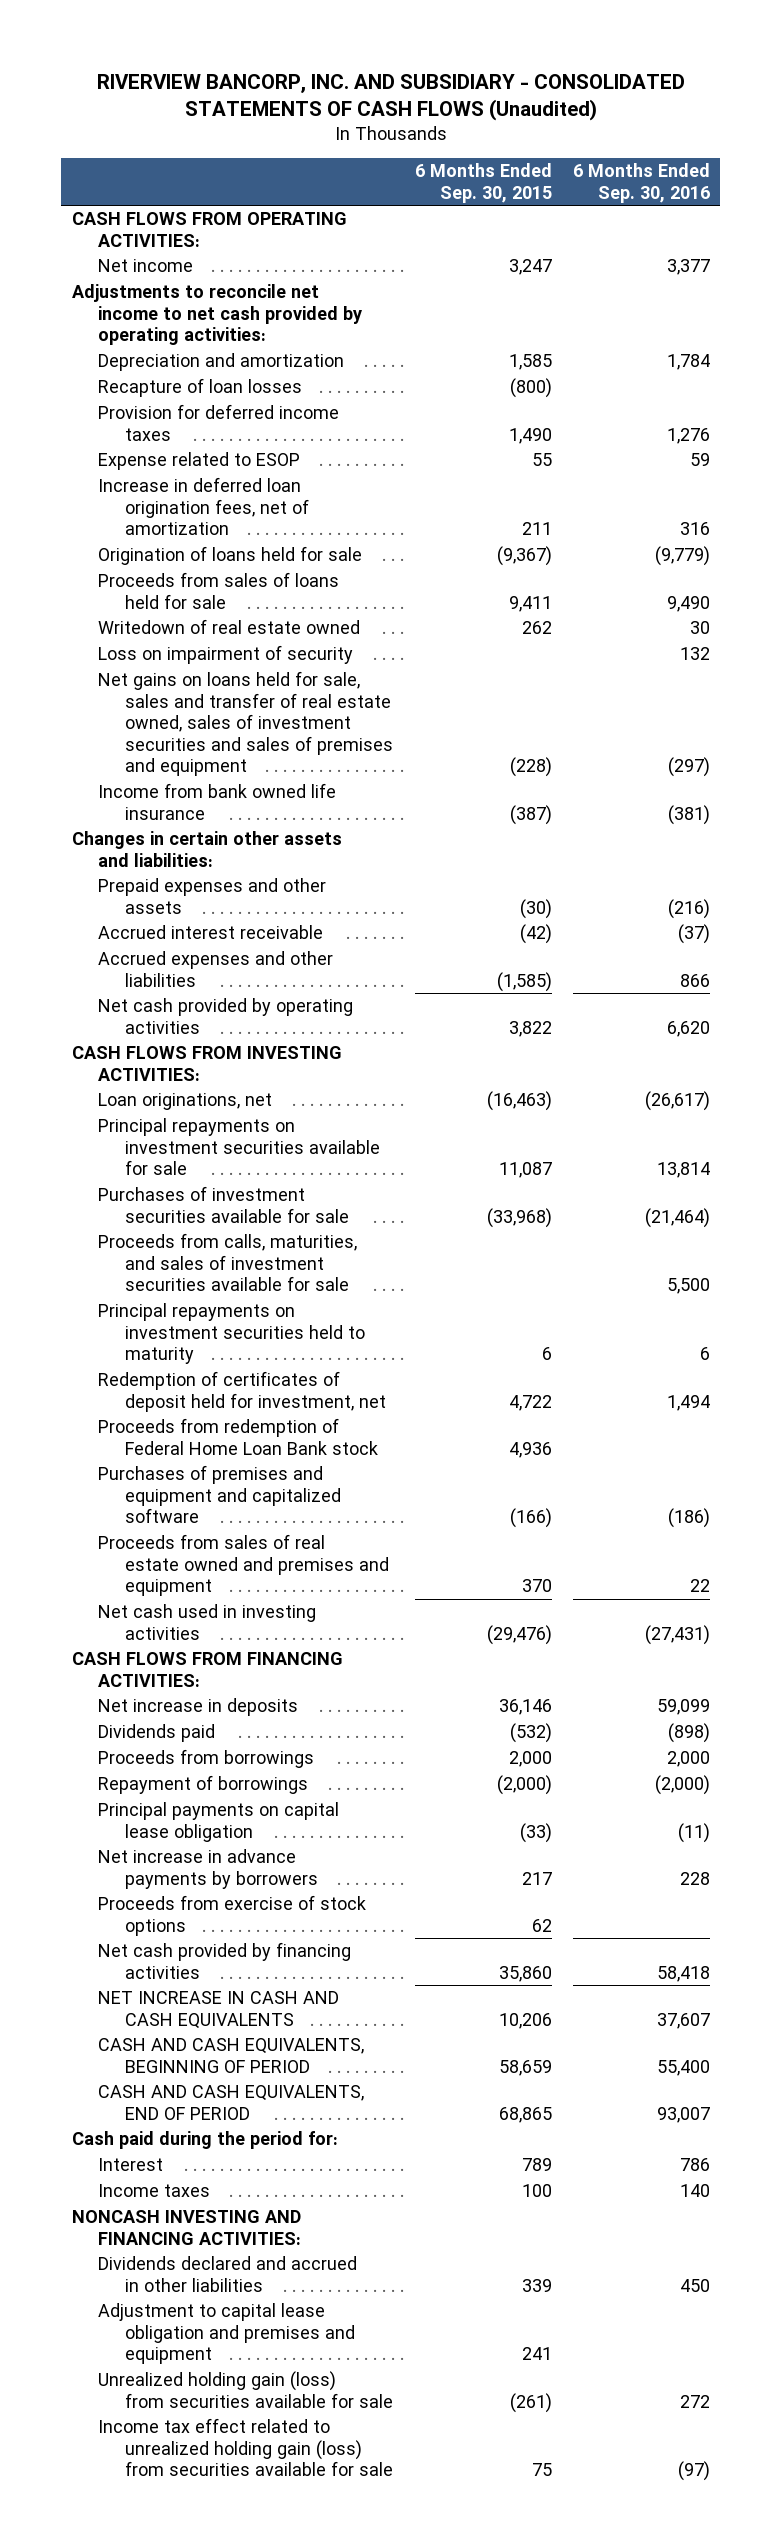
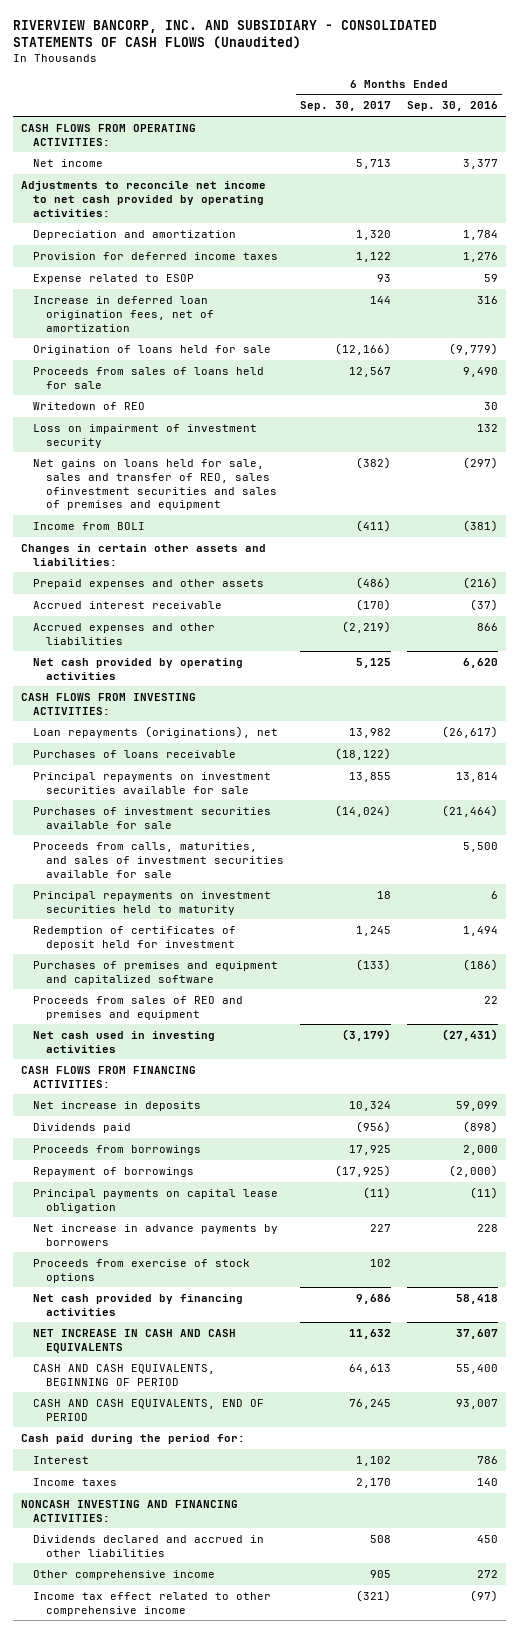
[414,163,552,203] 6 Months Ended Sep. 30, 2015 -> none
none -> [299,101,391,112] Sep. 30, 2017
[98,378,303,398] Recapture of loan losses -> none
[98,619,361,635] Writedown of real estate owned -> [33,401,146,410] Writedown of REO
[98,645,354,665] Loss on impairment of security -> [33,423,258,448] Loss on impairment of investment security
[98,671,394,777] Net gains on loans held for sale, sales and transfer of real estate owned, sales of investment securities and sales of premises and equipment -> [33,458,277,511] Net gains on loans held for sale, sales and transfer of REO, sales ofinvestment securities and sales of premises and equipment
[98,783,337,820] Income from bank owned life insurance -> [33,521,146,530] Income from BOLI
[98,1093,273,1111] Loan originations, net -> [33,725,279,738] Loan repayments (originations), net
none -> [33,749,237,758] Purchases of loans receivable
[98,1418,379,1455] Proceeds from redemption of Federal Home Loan Bank stock -> none
[98,1371,387,1412] Redemption of certificates of deposit held for investment, net -> [33,925,237,950] Redemption of certificates of deposit held for investment
[98,1534,390,1597] Proceeds from sales of real estate owned and premises and equipment -> [33,995,244,1020] Proceeds from sales of REO and premises and equipment
[98,2303,356,2365] Adjustment to capital lease obligation and premises and equipment -> none
[98,2371,394,2408] Unrealized holding gain (loss) from securities available for sale -> [33,1569,216,1580] Other comprehensive income
[98,2418,394,2477] Income tax effect related to unrealized holding gain (loss) from securities available for sale -> [33,1591,272,1616] Income tax effect related to other comprehensive income

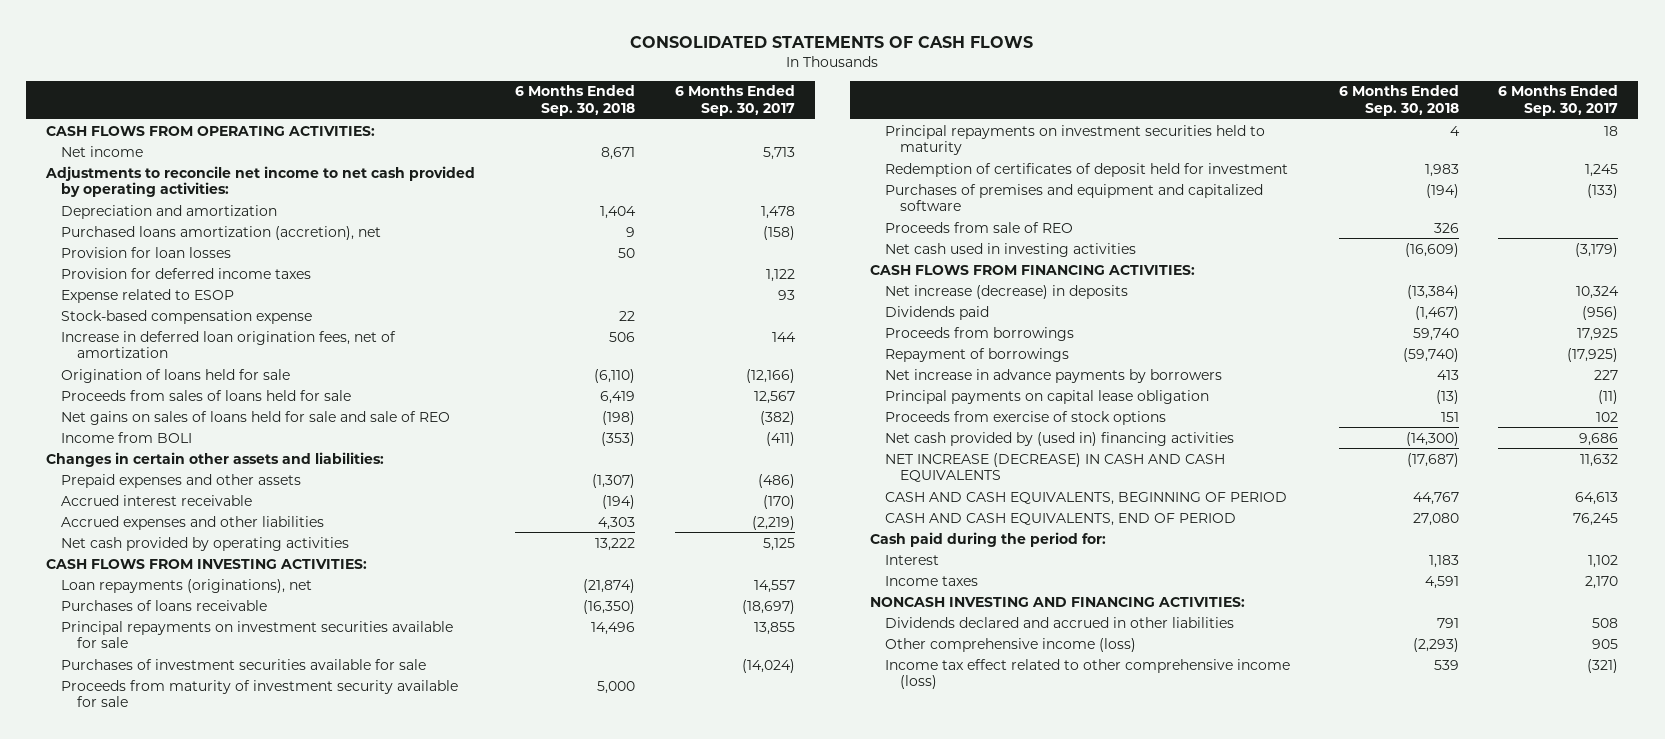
[12,20,437,50] RIVERVIEW BANCORP, INC. AND SUBSIDIARY - CONSOLIDATED STATEMENTS OF CASH FLOWS (Unaudited) -> [630,35,1034,48] CONSOLIDATED STATEMENTS OF CASH FLOWS
[406,101,498,112] Sep. 30, 2016 -> none
none -> [515,85,636,116] 6 Months Ended Sep. 30, 2018
[355,229,391,240] 1,320 -> [760,205,795,219] 1,478
none -> [61,225,382,240] Purchased loans amortization (accretion), net
none -> [61,246,232,258] Provision for loan losses
none -> [61,309,313,324] Stock-based compensation expense
[33,401,146,410] Writedown of REO -> none
[33,423,258,448] Loss on impairment of investment security -> none
[33,458,277,511] Net gains on loans held for sale, sales and transfer of REO, sales ofinvestment securities and sales of premises and equipment -> [61,410,451,425] Net gains on sales of loans held for sale and sale of REO
[348,727,391,738] 13,982 -> [753,579,795,593] 14,557
[334,747,391,760] (18,122) -> [741,599,795,614] (18,697)
[33,841,284,878] Proceeds from calls, maturities, and sales of investment securities available for sale -> [61,679,459,707] Proceeds from maturity of investment security available for sale
[33,995,244,1020] Proceeds from sales of REO and premises and equipment -> [884,221,1073,233] Proceeds from sale of REO
[33,1100,202,1111] Net increase in deposits -> [884,284,1128,299] Net increase (decrease) in deposits
[33,1188,279,1213] Principal payments on capital lease obligation -> [884,389,1209,404] Principal payments on capital lease obligation
[33,1293,244,1316] Net cash provided by financing activities -> [884,431,1234,446] Net cash provided by (used in) financing activities
[33,1328,237,1353] NET INCREASE IN CASH AND CASH EQUIVALENTS -> [884,452,1225,482] NET INCREASE (DECREASE) IN CASH AND CASH EQUIVALENTS
[33,1569,216,1580] Other comprehensive income -> [884,637,1136,652] Other comprehensive income (loss)
[33,1591,272,1616] Income tax effect related to other comprehensive income -> [884,658,1290,689] Income tax effect related to other comprehensive income (loss)

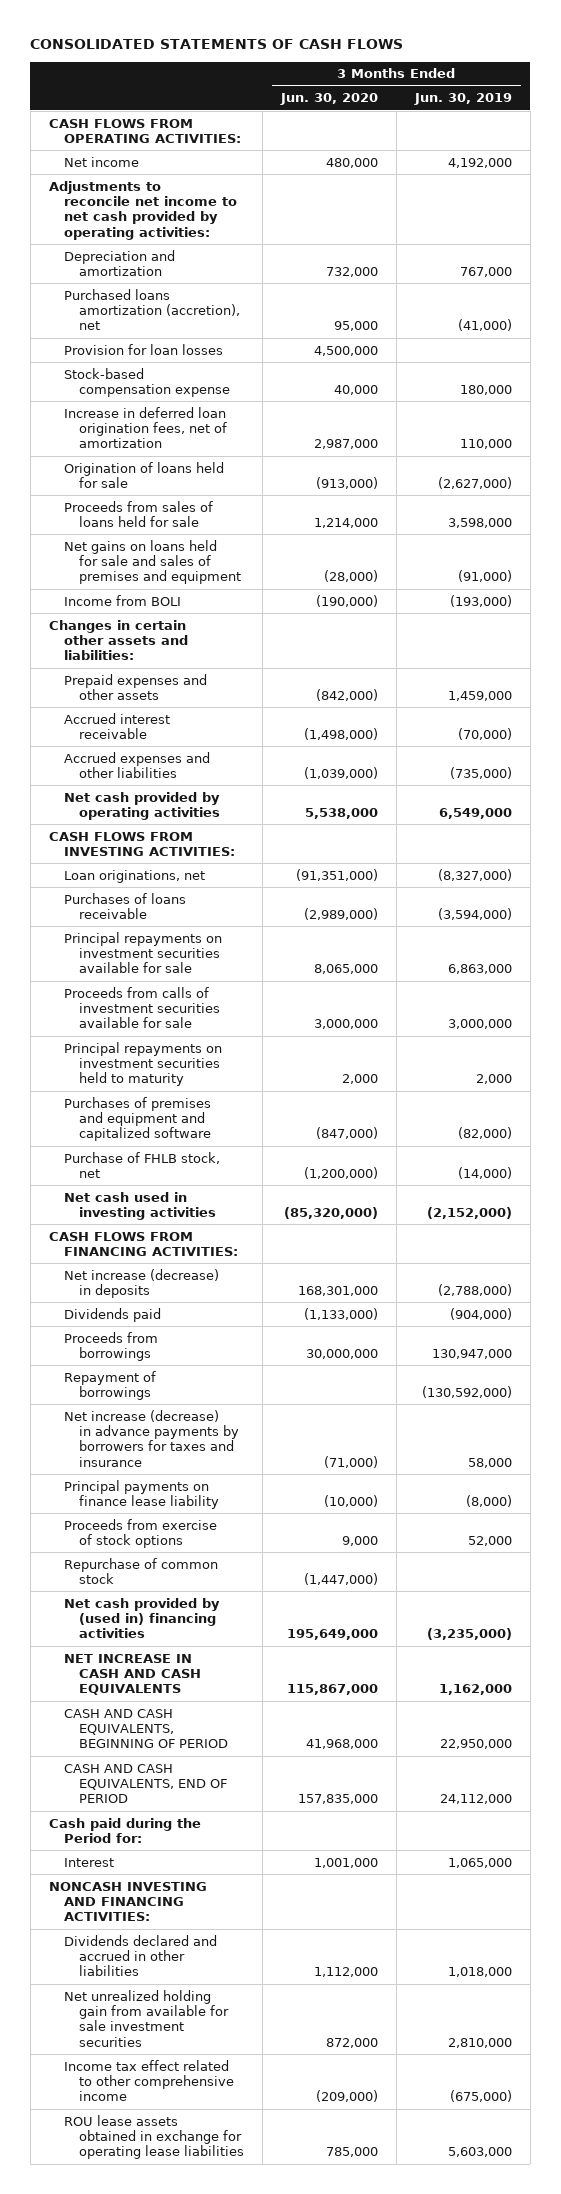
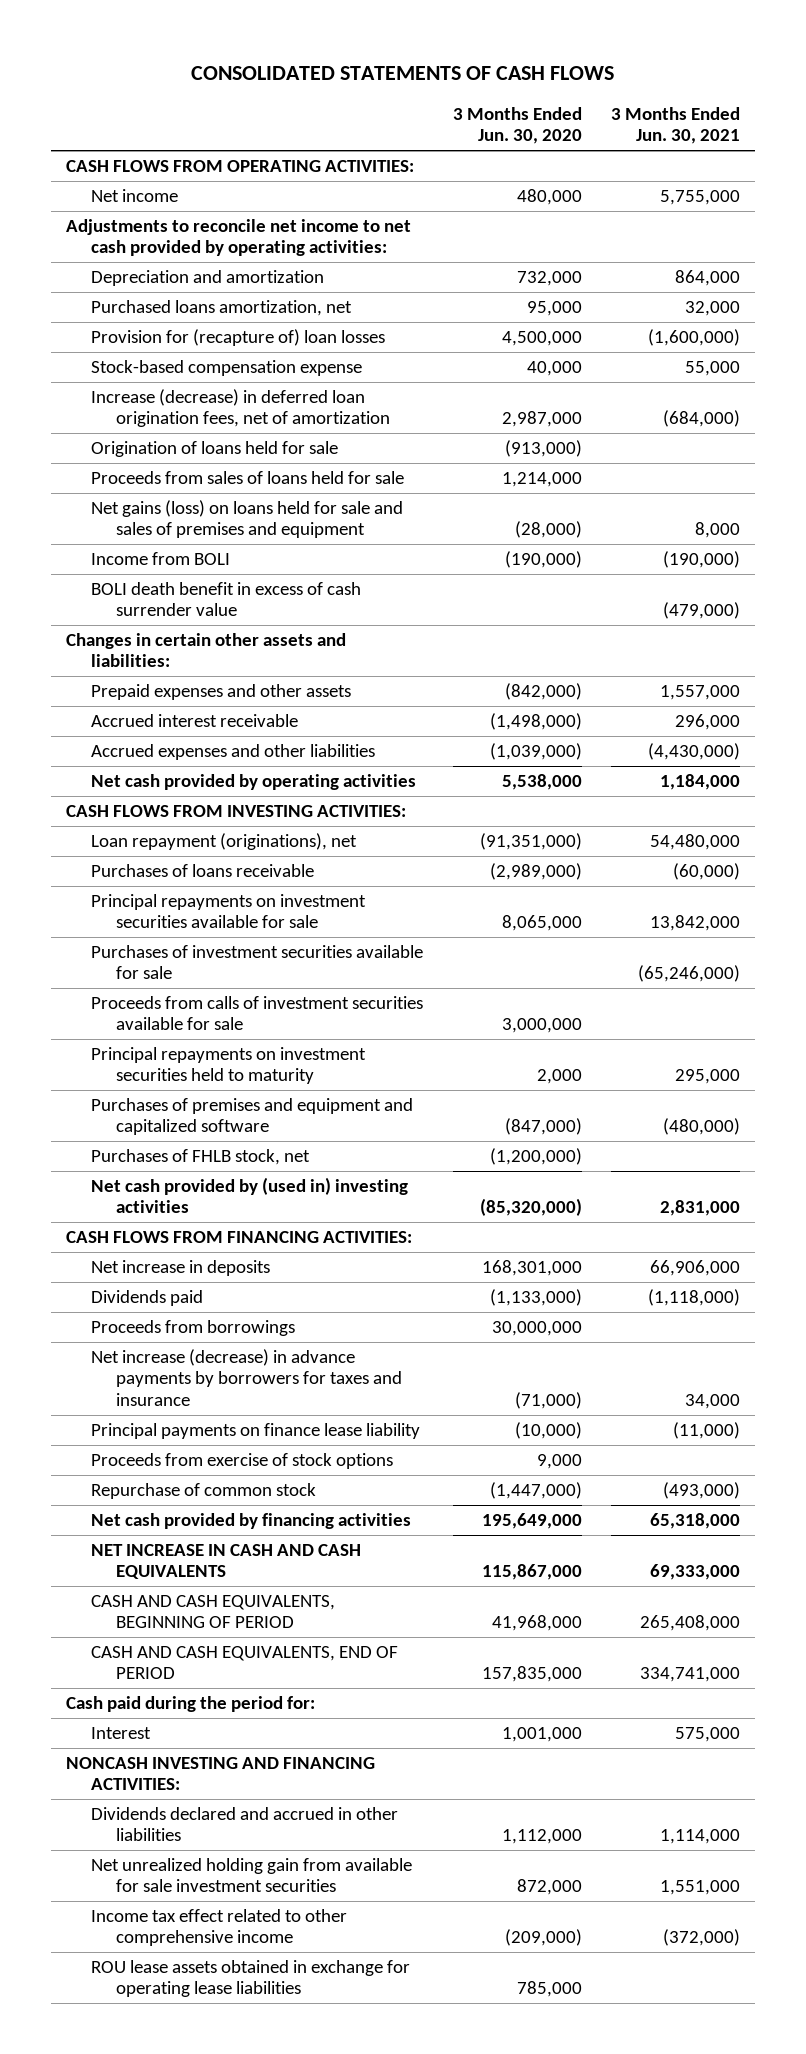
[413,93,512,106] Jun. 30, 2019 -> none
none -> [611,106,741,145] 3 Months Ended Jun. 30, 2021
[63,288,240,331] Purchased loans amortization (accretion), net -> [90,299,352,316] Purchased loans amortization, net
[63,343,223,355] Provision for loan losses -> [90,328,385,346] Provision for (recapture of) loan losses
[63,406,227,449] Increase in deferred loan origination fees, net of amortization -> [90,388,390,428] Increase (decrease) in deferred loan origination fees, net of amortization
[63,539,241,585] Net gains on loans held for sale and sales of premises and equipment -> [90,499,403,539] Net gains (loss) on loans held for sale and sales of premises and equipment
none -> [90,581,361,617] BOLI death benefit in excess of cash surrender value
[63,869,205,883] Loan originations, net -> [90,832,357,850] Loan repayment (originations), net
none -> [90,944,423,980] Purchases of investment securities available for sale
[63,1151,220,1178] Purchase of FHLB stock, net -> [90,1148,310,1165] Purchases of FHLB stock, net
[63,1191,216,1220] Net cash used in investing activities -> [90,1176,408,1214] Net cash provided by (used in) investing activities
[63,1268,219,1298] Net increase (decrease) in deposits -> [90,1259,270,1276] Net increase in deposits
[63,1370,156,1400] Repayment of borrowings -> none
[63,1597,220,1639] Net cash provided by (used in) financing activities -> [90,1512,411,1529] Net cash provided by financing activities
[48,1817,201,1843] Cash paid during the Period for: -> [66,1695,316,1712] Cash paid during the period for:

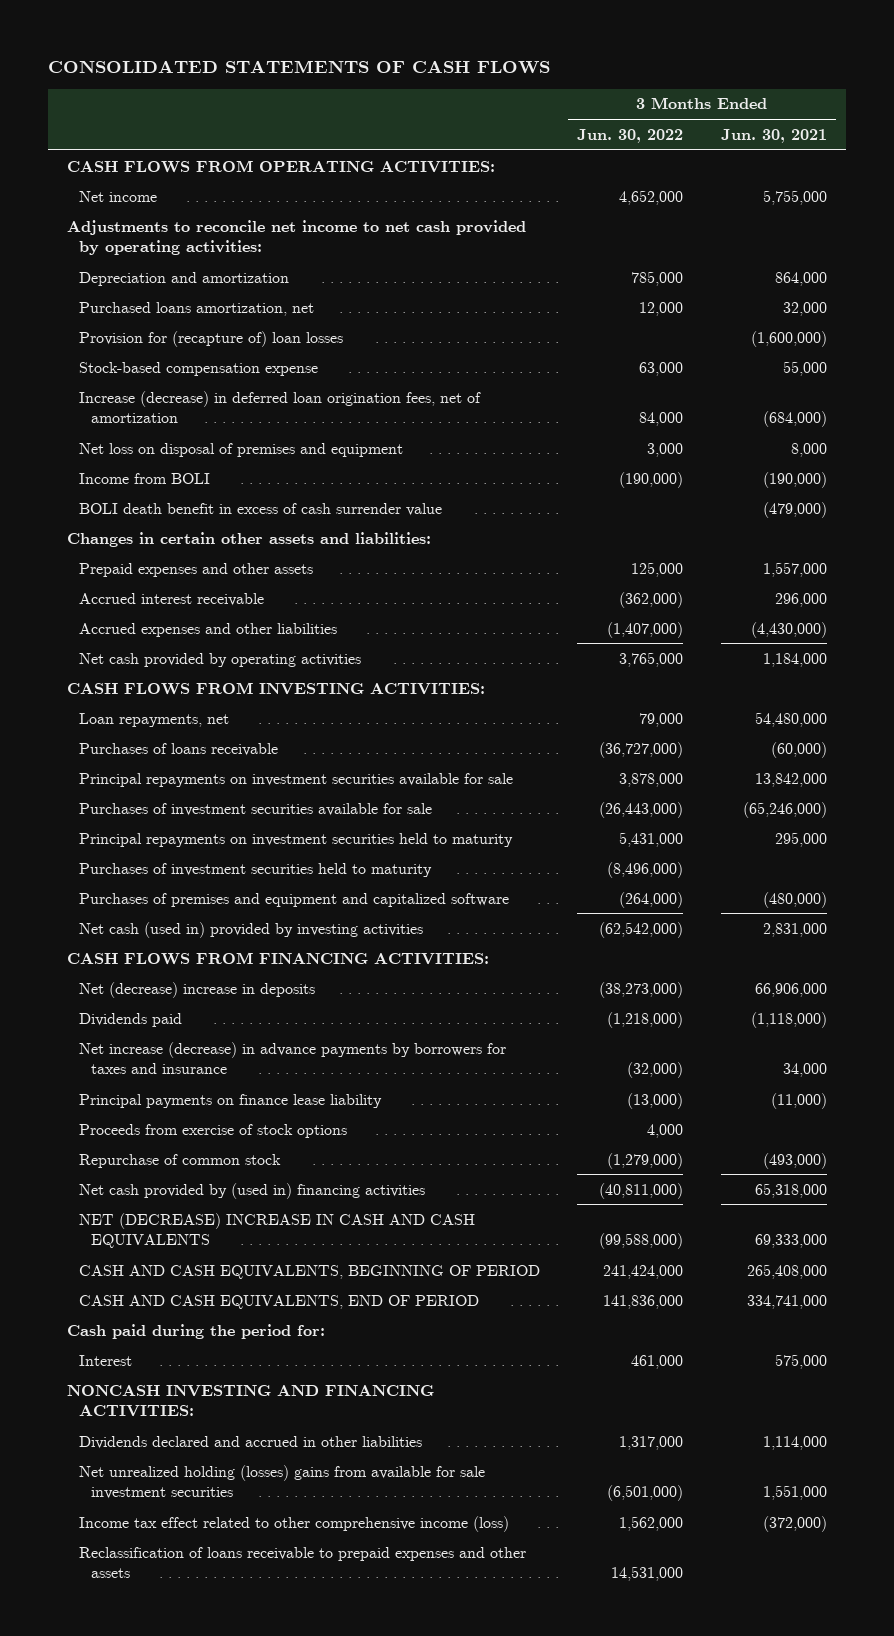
[452,106,582,145] 3 Months Ended Jun. 30, 2020 -> none
none -> [577,128,684,143] Jun. 30, 2022
[90,440,338,457] Origination of loans held for sale -> none
[90,470,404,484] Proceeds from sales of loans held for sale -> none
[90,499,403,539] Net gains (loss) on loans held for sale and sales of premises and equipment -> [78,442,403,457] Net loss on disposal of premises and equipment
[90,832,357,850] Loan repayment (originations), net -> [78,712,229,727] Loan repayments, net
[90,995,423,1031] Proceeds from calls of investment securities available for sale -> none
none -> [78,862,432,877] Purchases of investment securities held to maturity
[90,1148,310,1165] Purchases of FHLB stock, net -> none
[90,1176,408,1214] Net cash provided by (used in) investing activities -> [78,921,423,938] Net cash (used in) provided by investing activities
[90,1259,270,1276] Net increase in deposits -> [78,981,315,998] Net (decrease) increase in deposits
[90,1319,295,1336] Proceeds from borrowings -> none
[90,1512,411,1529] Net cash provided by financing activities -> [78,1182,425,1199] Net cash provided by (used in) financing activities
[90,1543,361,1580] NET INCREASE IN CASH AND CASH EQUIVALENTS -> [78,1212,475,1248] NET (DECREASE) INCREASE IN CASH AND CASH EQUIVALENTS
[90,1959,410,1998] ROU lease assets obtained in exchange for operating lease liabilities -> none
[90,1857,412,1893] Net unrealized holding gain from available for sale investment securities -> [78,1464,485,1499] Net unrealized holding (losses) gains from available for sale investment securities
[90,1908,347,1947] Income tax effect related to other comprehensive income -> [78,1515,509,1532] Income tax effect related to other comprehensive income (loss)
none -> [78,1546,526,1578] Reclassification of loans receivable to prepaid expenses and other assets

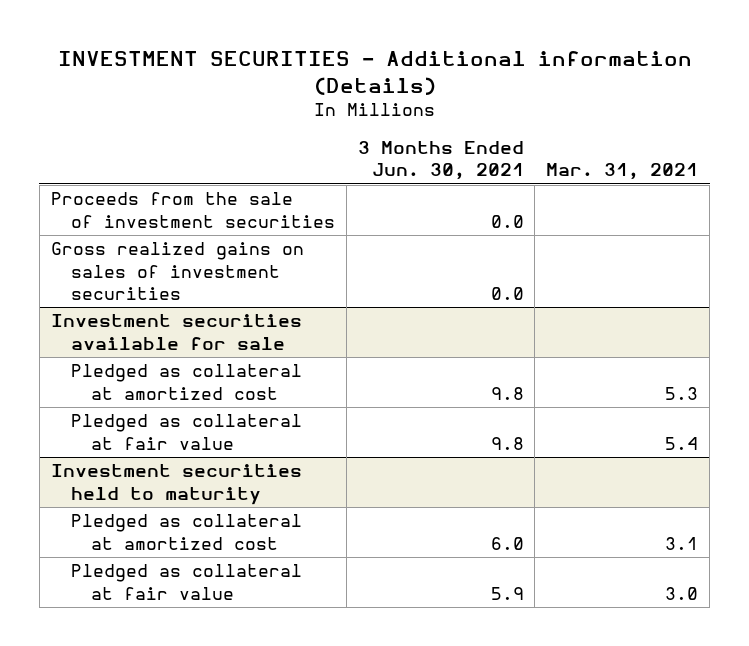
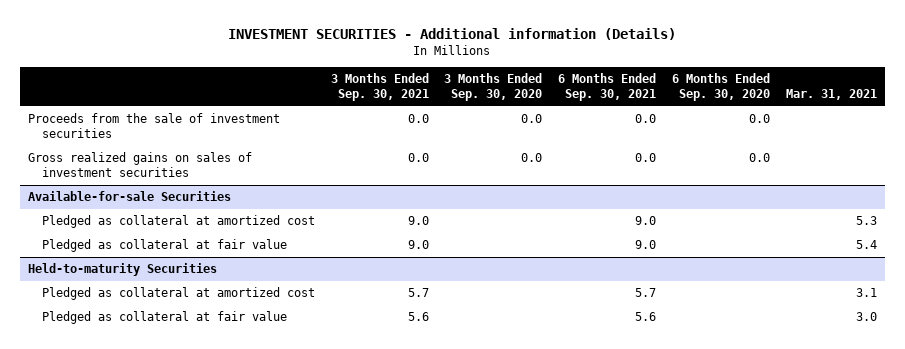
[357,141,524,181] 3 Months Ended Jun. 30, 2021 -> none
none -> [330,73,429,102] 3 Months Ended Sep. 30, 2021
none -> [444,73,543,102] 3 Months Ended Sep. 30, 2020
none -> [558,73,657,102] 6 Months Ended Sep. 30, 2021
none -> [671,73,770,102] 6 Months Ended Sep. 30, 2020
[50,314,302,350] Investment securities available for sale -> [27,191,231,202] Available-for-sale Securities
[50,464,302,505] Investment securities held to maturity -> [27,263,217,277] Held-to-maturity Securities

